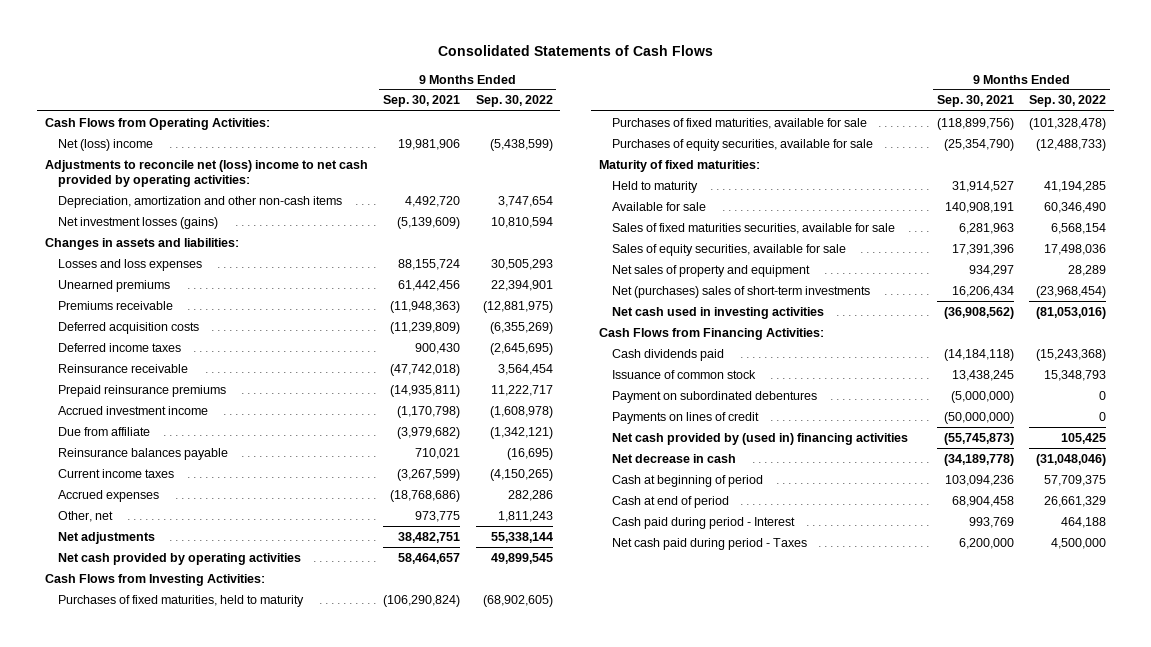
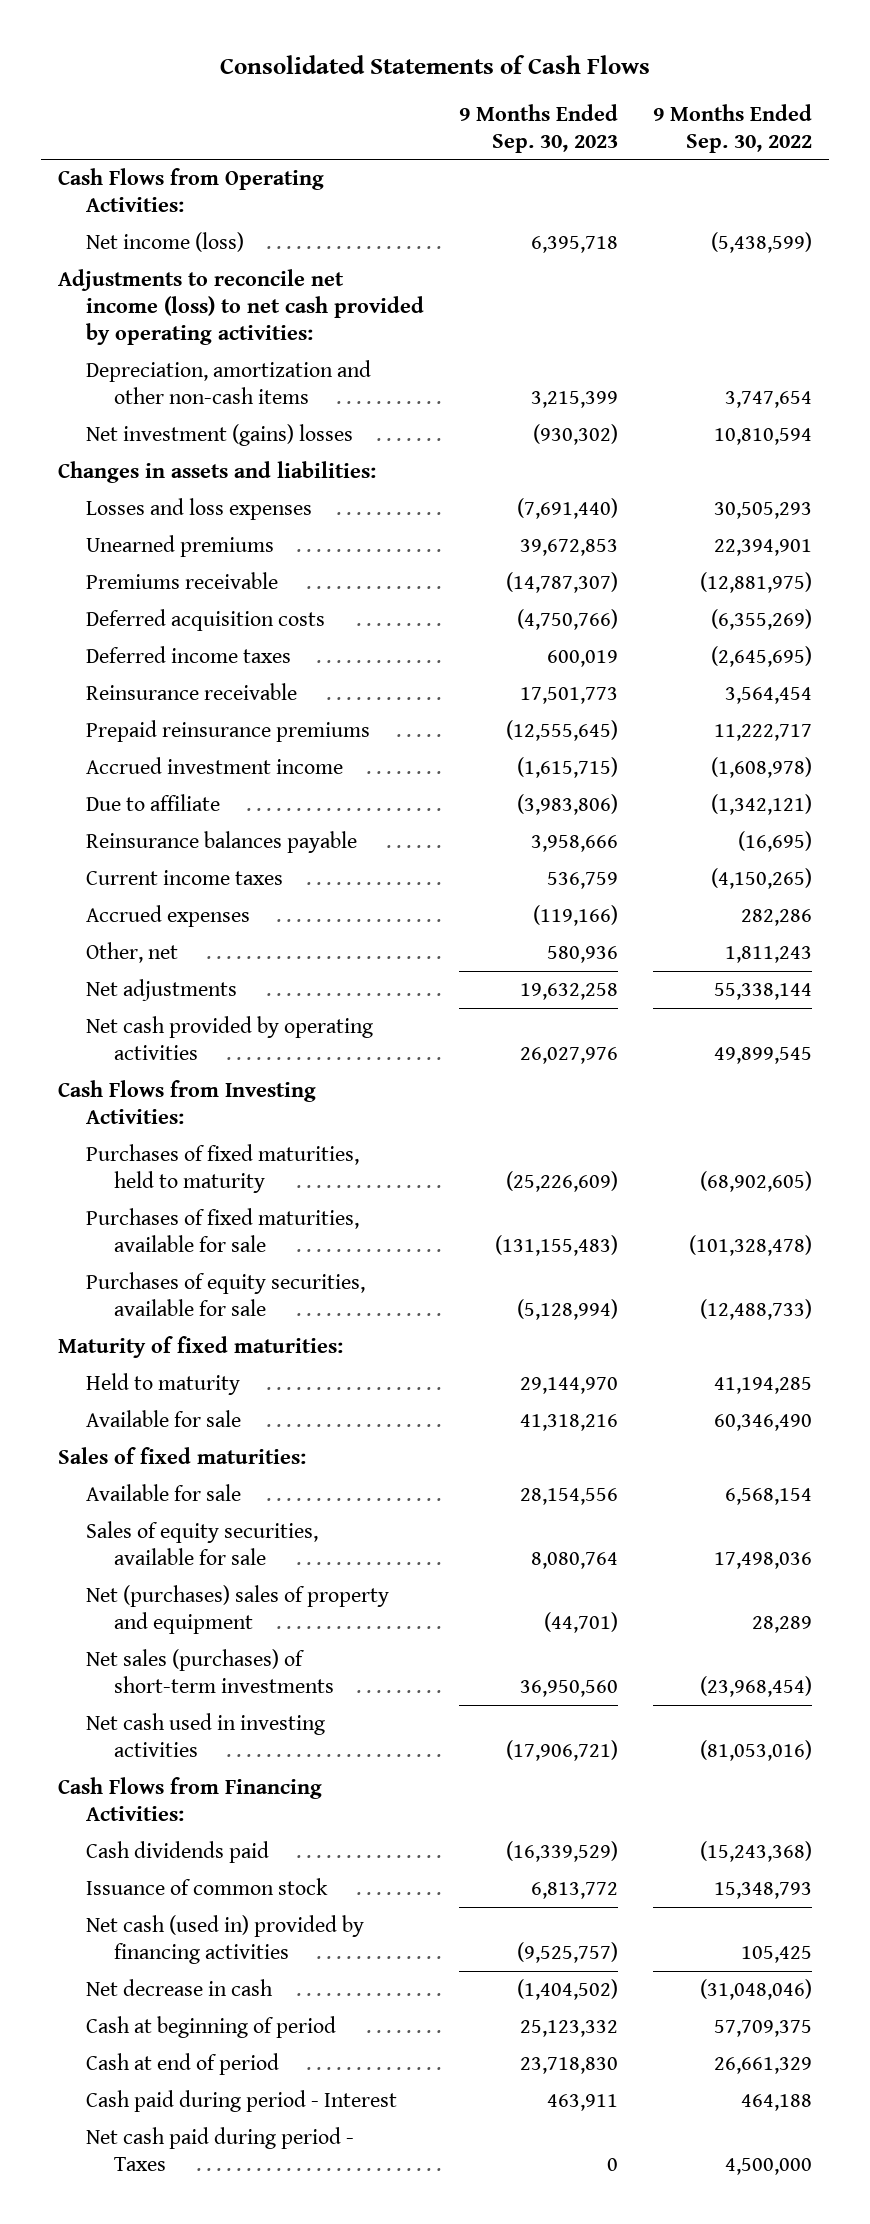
[383,95,461,108] Sep. 30, 2021 -> none
none -> [458,103,618,153] 9 Months Ended Sep. 30, 2023
[58,138,154,151] Net (loss) income -> [85,232,244,253] Net income (loss)
[44,159,368,188] Adjustments to reconcile net (loss) income to net cash provided by operating activities: -> [58,269,424,346] Adjustments to reconcile net income (loss) to net cash provided by operating activities:
[58,216,219,229] Net investment losses (gains) -> [85,424,353,447] Net investment (gains) losses
[58,426,151,436] Due from affiliate -> [85,794,220,812] Due to affiliate
none -> [58,1447,307,1465] Sales of fixed maturities:
[612,222,896,234] Sales of fixed maturities securities, available for sale -> [85,1484,241,1502] Available for sale
[612,264,811,277] Net sales of property and equipment -> [85,1585,389,1635] Net (purchases) sales of property and equipment
[612,285,871,298] Net (purchases) sales of short-term investments -> [85,1649,334,1694] Net sales (purchases) of short-term investments
[612,390,818,403] Payment on subordinated debentures -> none
[612,411,760,424] Payments on lines of credit -> none
[612,432,909,445] Net cash provided by (used in) financing activities -> [85,1915,364,1965] Net cash (used in) provided by financing activities

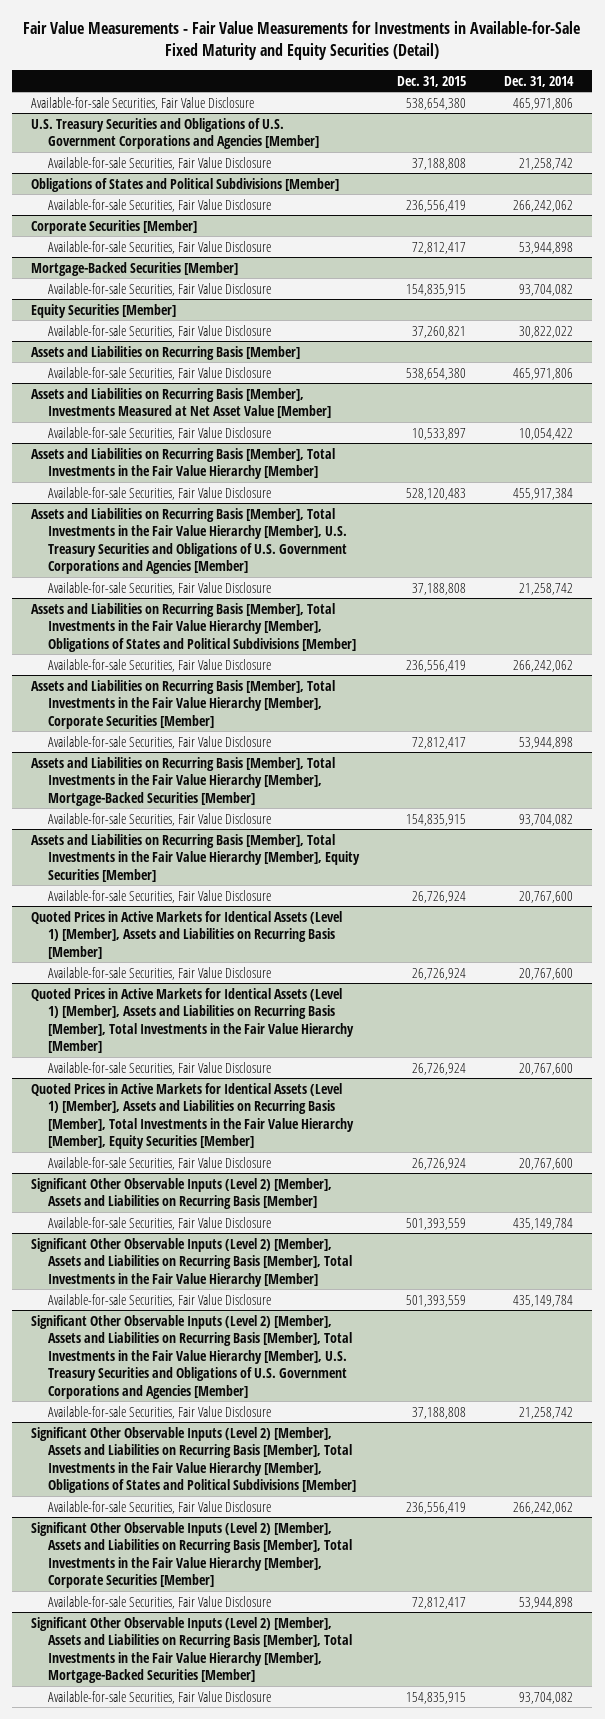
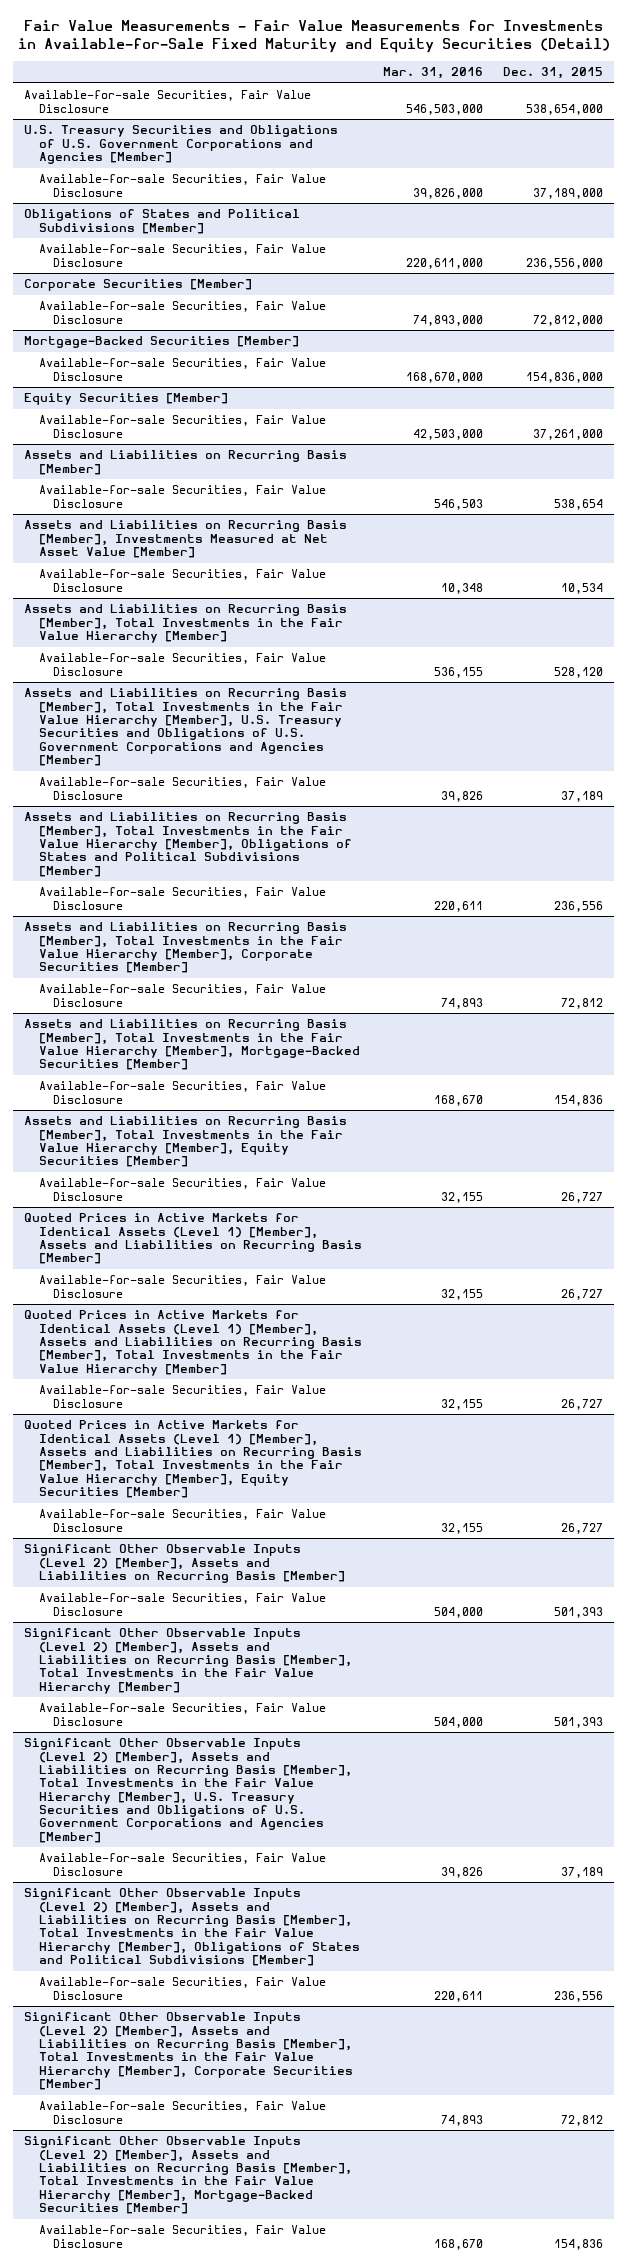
[504,75,575,87] Dec. 31, 2014 -> none
none -> [382,67,483,80] Mar. 31, 2016
[406,97,467,110] 538,654,380 -> [526,103,604,115] 538,654,000
[412,157,467,170] 37,188,808 -> [533,187,604,199] 37,189,000
[406,199,467,212] 236,556,419 -> [526,257,604,269] 236,556,000
[412,241,467,254] 72,812,417 -> [533,314,604,326] 72,812,000
[406,283,467,296] 154,835,915 -> [526,371,604,383] 154,836,000
[412,325,467,338] 37,260,821 -> [533,428,604,440] 37,261,000
[406,367,467,380] 538,654,380 -> [554,498,604,510] 538,654
[412,427,467,440] 10,533,897 -> [561,582,604,594] 10,534
[406,487,467,500] 528,120,483 -> [554,666,604,678] 528,120
[412,582,467,595] 37,188,808 -> [561,790,604,802] 37,189
[406,659,467,672] 236,556,419 -> [554,900,604,912] 236,556
[412,736,467,749] 72,812,417 -> [561,997,604,1009] 72,812
[406,813,467,826] 154,835,915 -> [554,1094,604,1106] 154,836
[412,890,467,903] 26,726,924 -> [561,1191,604,1203] 26,727
[412,967,467,980] 26,726,924 -> [561,1288,604,1300] 26,727
[412,1062,467,1075] 26,726,924 -> [561,1398,604,1410] 26,727
[412,1157,467,1170] 26,726,924 -> [561,1522,604,1534] 26,727
[406,1217,467,1230] 501,393,559 -> [554,1606,604,1618] 501,393
[406,1294,467,1307] 501,393,559 -> [554,1716,604,1728] 501,393
[412,1406,467,1419] 37,188,808 -> [561,1866,604,1878] 37,189
[406,1501,467,1514] 236,556,419 -> [554,1990,604,2002] 236,556
[412,1596,467,1609] 72,812,417 -> [561,2114,604,2126] 72,812
[406,1691,467,1704] 154,835,915 -> [554,2238,604,2250] 154,836

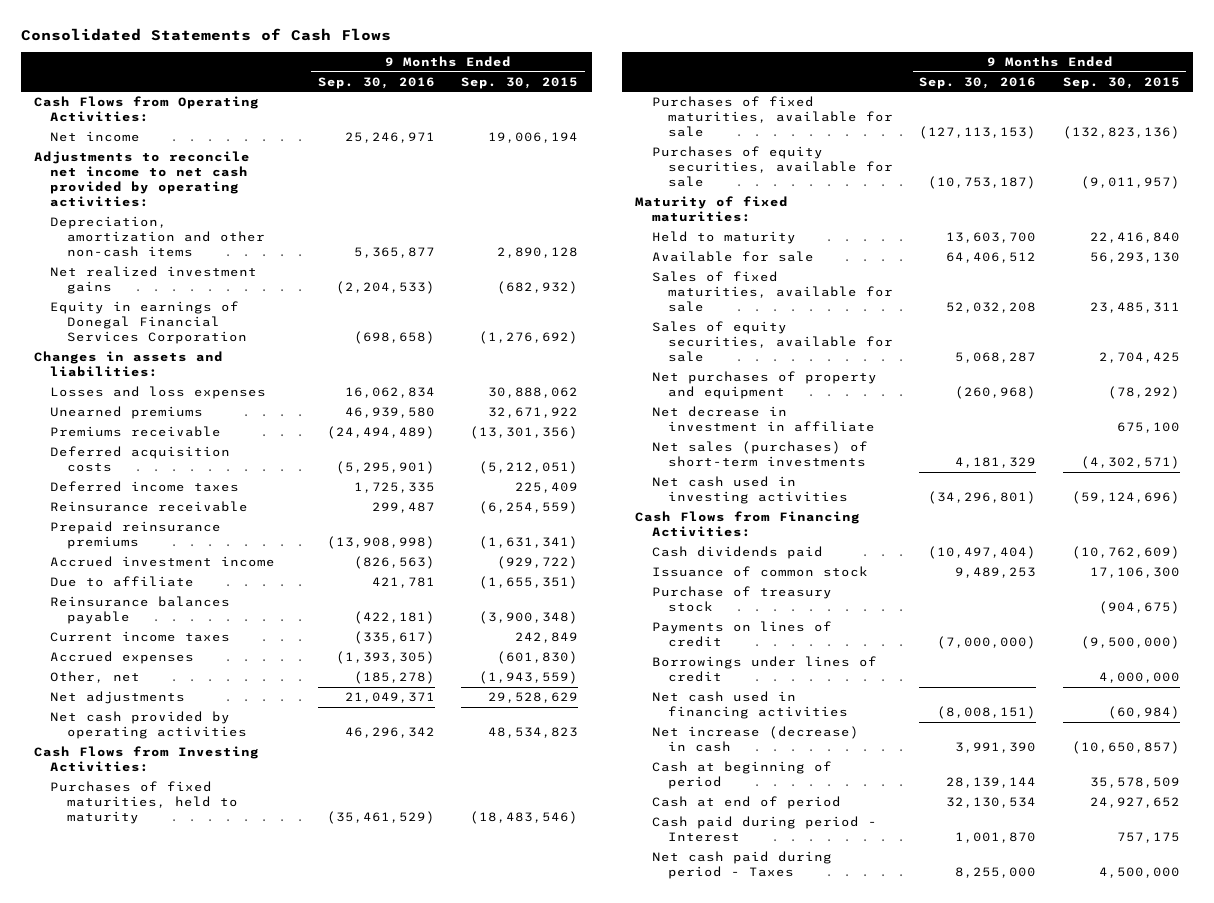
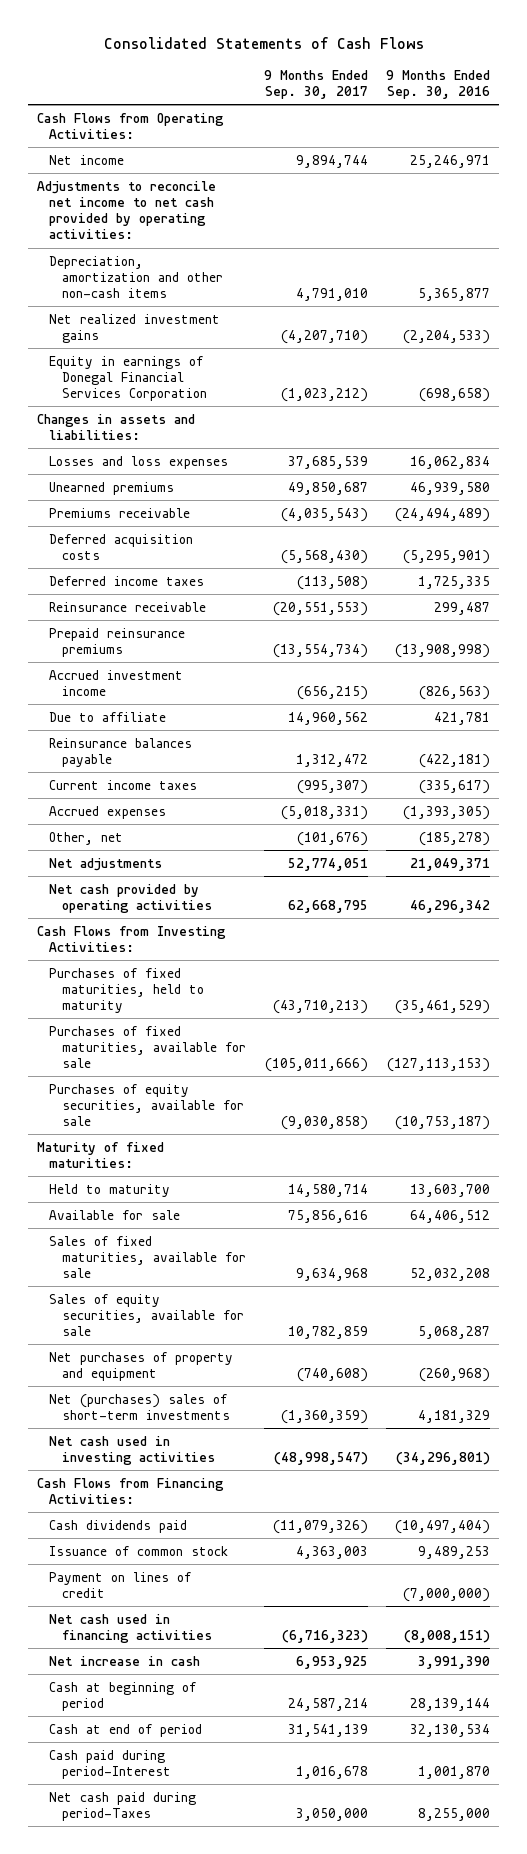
[461,76,579,89] Sep. 30, 2015 -> none
none -> [264,69,369,99] 9 Months Ended Sep. 30, 2017
[651,406,875,433] Net decrease in investment in affiliate -> none
[651,441,868,468] Net sales (purchases) of short-term investments -> [49,1393,230,1420] Net (purchases) sales of short-term investments
[651,586,832,613] Purchase of treasury stock -> none
[651,656,877,683] Borrowings under lines of credit -> none
[651,621,832,648] Payments on lines of credit -> [49,1571,192,1598] Payment on lines of credit
[651,726,859,753] Net increase (decrease) in cash -> [49,1655,201,1666] Net increase in cash
[651,816,877,843] Cash paid during period - Interest -> [49,1749,171,1779] Cash paid during period-Interest
[651,851,832,880] Net cash paid during period - Taxes -> [49,1791,197,1821] Net cash paid during period-Taxes

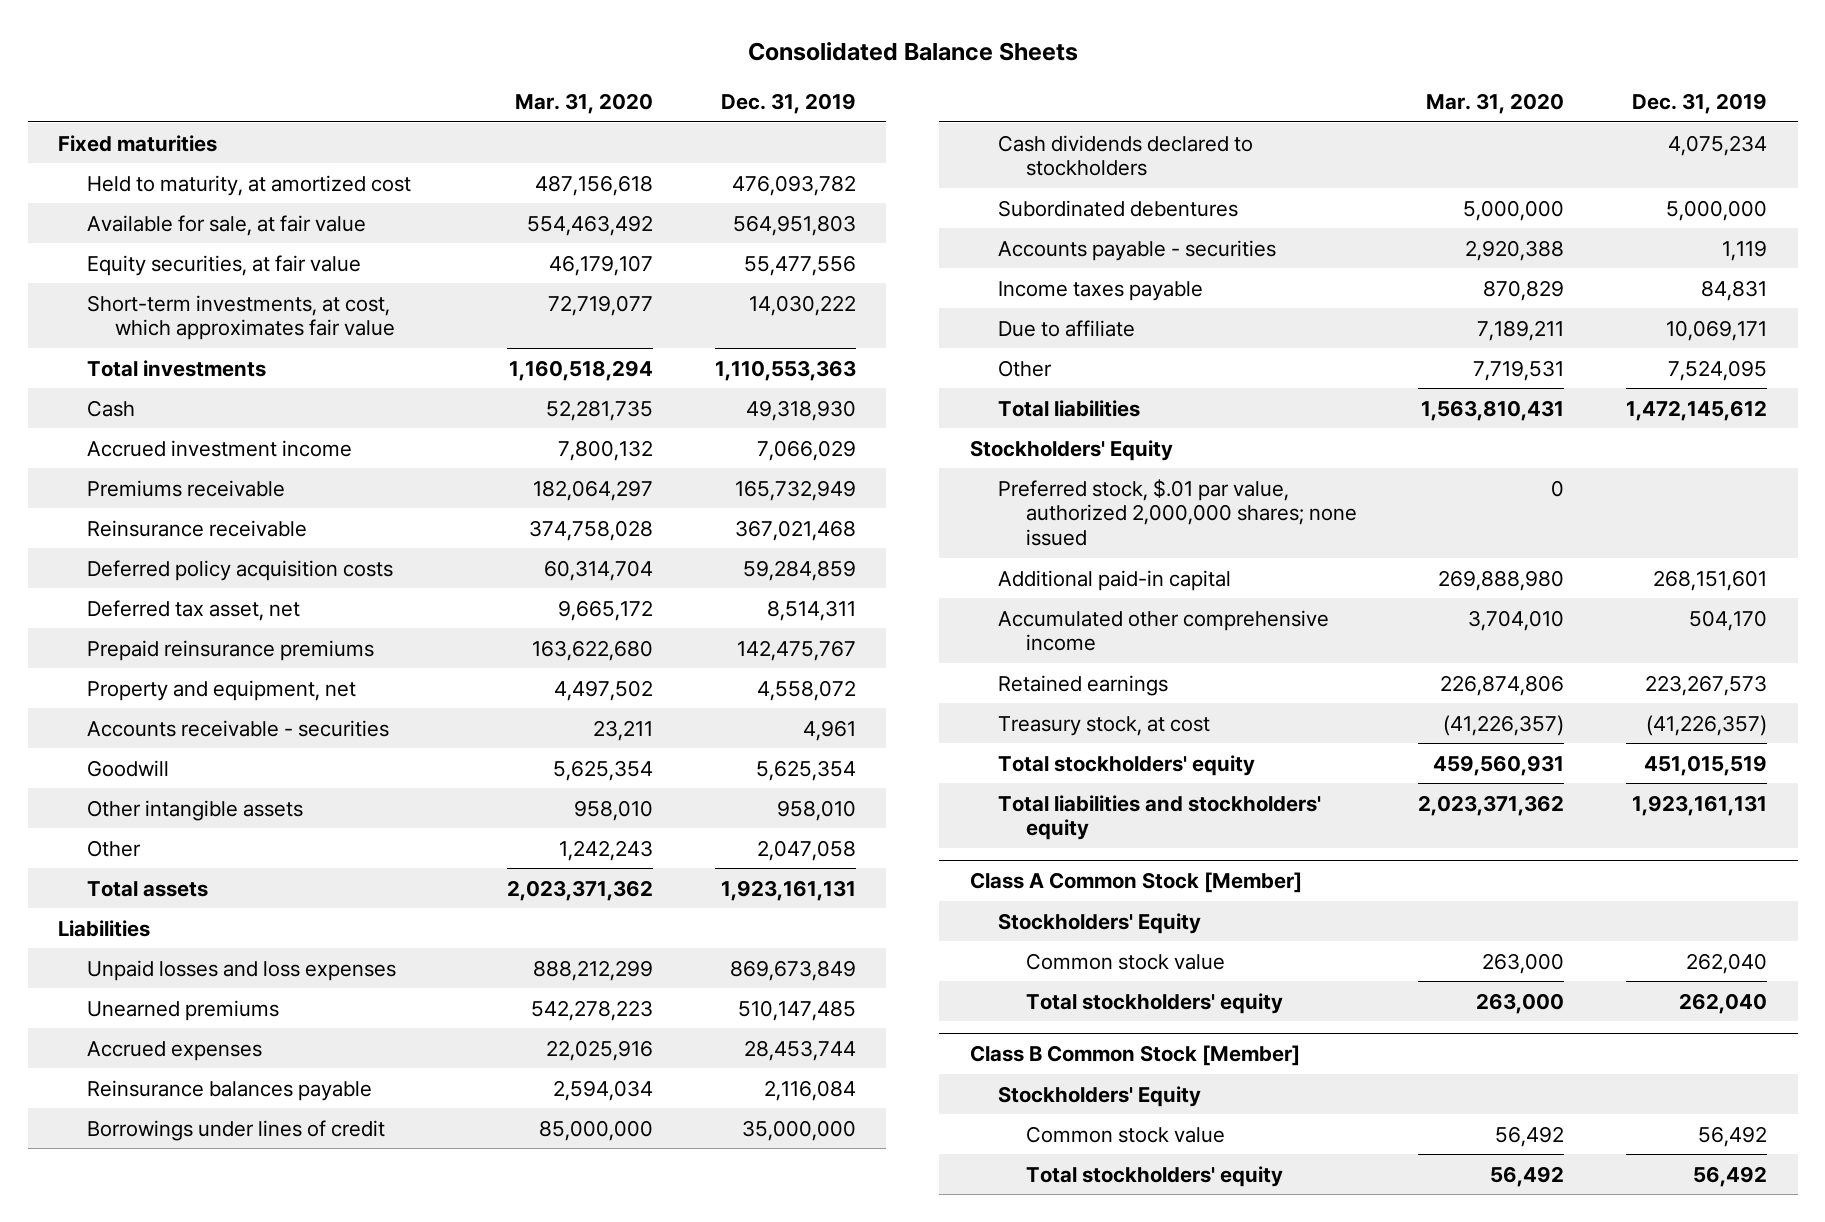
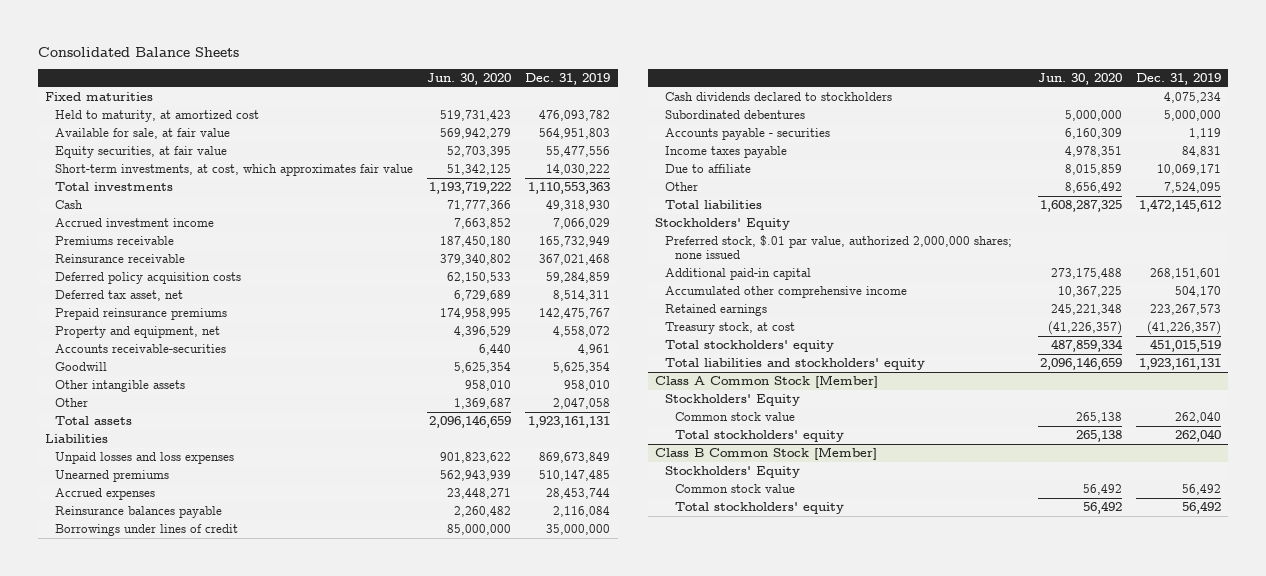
[515,92,654,114] Mar. 31, 2020 -> none
none -> [427,73,512,86] Jun. 30, 2020
[86,719,389,737] Accounts receivable - securities -> [54,344,226,354] Accounts receivable-securities

